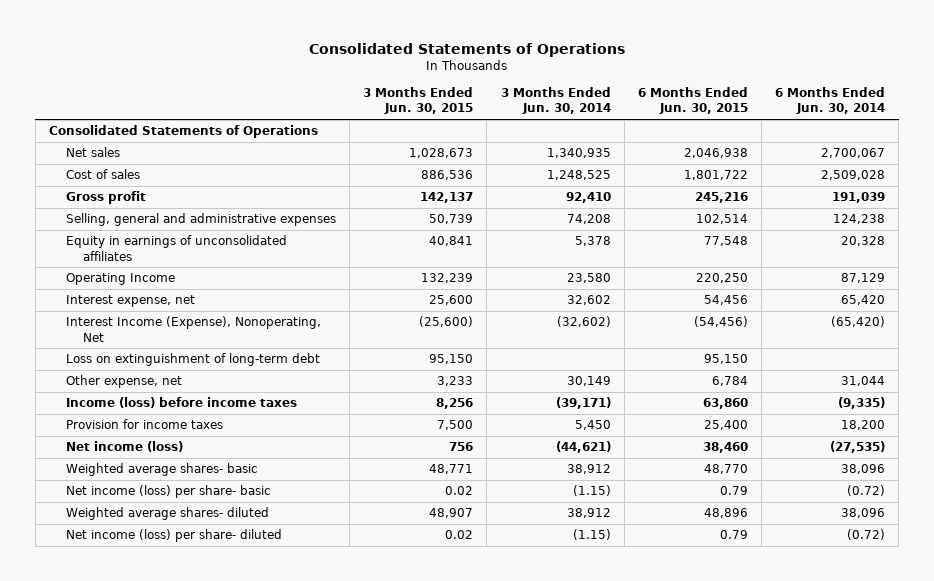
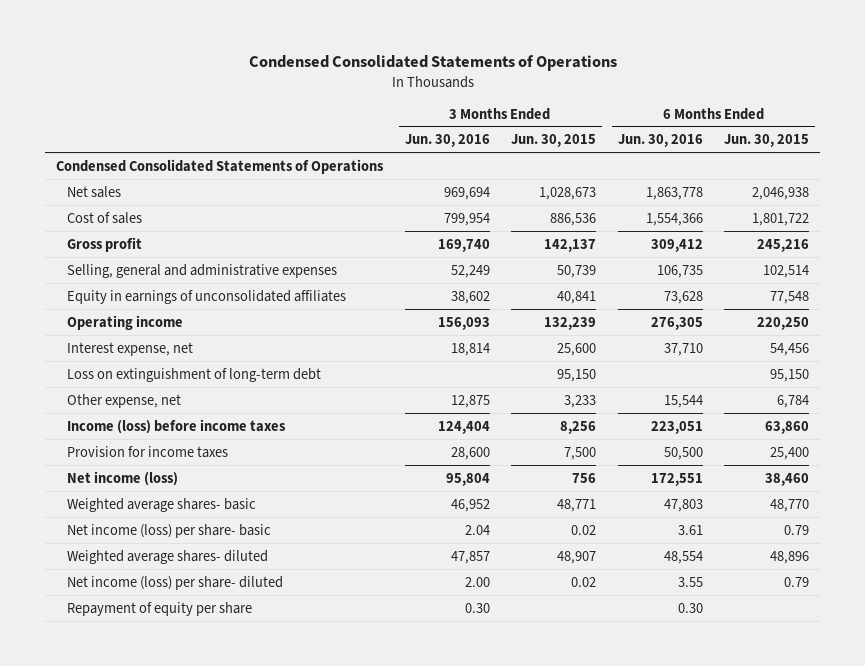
[308,42,625,57] Consolidated Statements of Operations -> [248,55,617,72] Condensed Consolidated Statements of Operations
[500,87,611,115] 3 Months Ended Jun. 30, 2014 -> none
[775,87,886,115] 6 Months Ended Jun. 30, 2014 -> none
none -> [404,134,490,148] Jun. 30, 2016
none -> [617,134,703,148] Jun. 30, 2016
[48,125,318,139] Consolidated Statements of Operations -> [55,158,384,174] Condensed Consolidated Statements of Operations
[66,273,176,286] Operating Income -> [66,314,183,330] Operating income
[66,316,322,342] Interest Income (Expense), Nonoperating, Net -> none
none -> [66,601,252,616] Repayment of equity per share

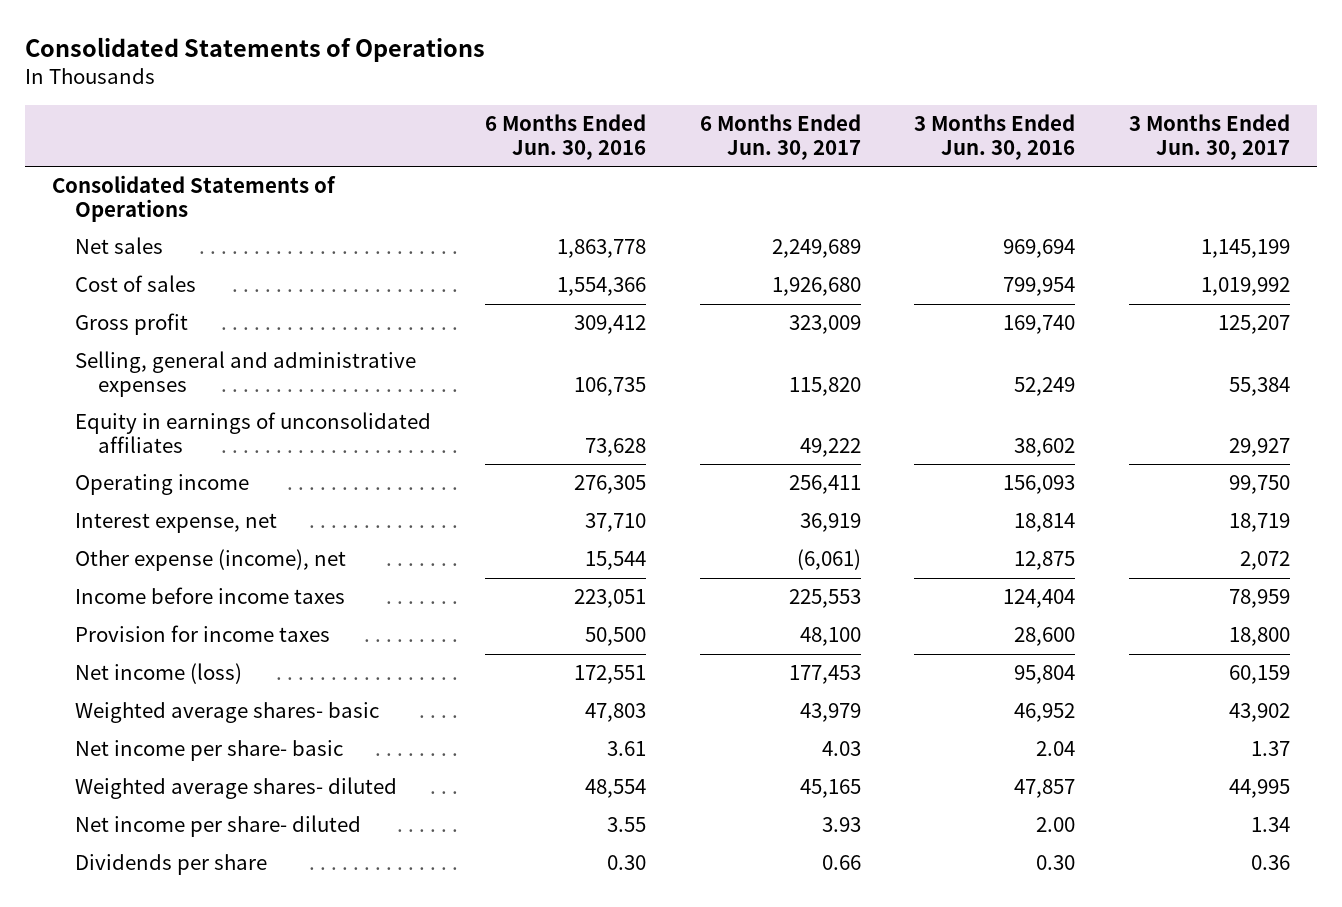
[248,55,617,72] Condensed Consolidated Statements of Operations -> [24,36,485,62] Consolidated Statements of Operations
[511,134,597,148] Jun. 30, 2015 -> none
[724,134,810,148] Jun. 30, 2015 -> none
none -> [699,113,861,160] 6 Months Ended Jun. 30, 2017
none -> [1129,113,1291,160] 3 Months Ended Jun. 30, 2017
[55,158,384,174] Condensed Consolidated Statements of Operations -> [51,175,336,222] Consolidated Statements of Operations
[66,367,321,382] Loss on extinguishment of long-term debt -> none
[66,393,181,408] Other expense, net -> [74,549,346,572] Other expense (income), net
[66,418,286,434] Income (loss) before income taxes -> [74,587,345,605] Income before income taxes
[66,523,271,538] Net income (loss) per share- basic -> [74,740,343,762] Net income per share- basic
[66,601,252,616] Repayment of equity per share -> none
[66,575,283,590] Net income (loss) per share- diluted -> [74,815,361,838] Net income per share- diluted
none -> [74,854,267,876] Dividends per share

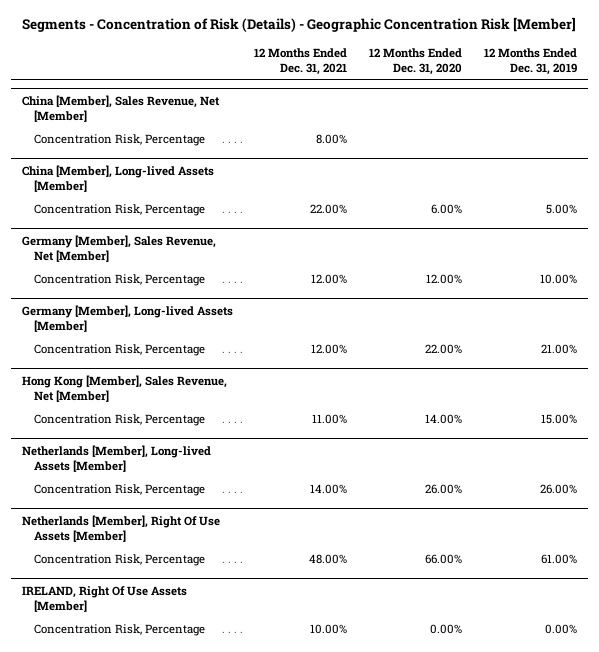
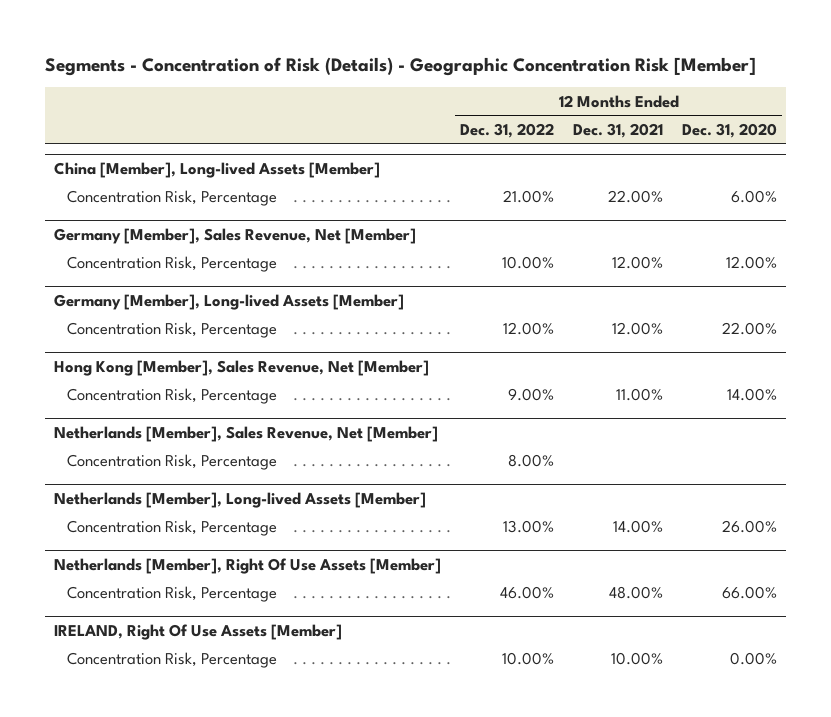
[484,47,578,75] 12 Months Ended Dec. 31, 2019 -> none
none -> [460,122,555,138] Dec. 31, 2022
[21,94,220,122] China [Member], Sales Revenue, Net [Member] -> none
[34,134,206,147] Concentration Risk, Percentage -> none
none -> [54,425,439,442] Netherlands [Member], Sales Revenue, Net [Member]
none -> [67,453,278,470] Concentration Risk, Percentage

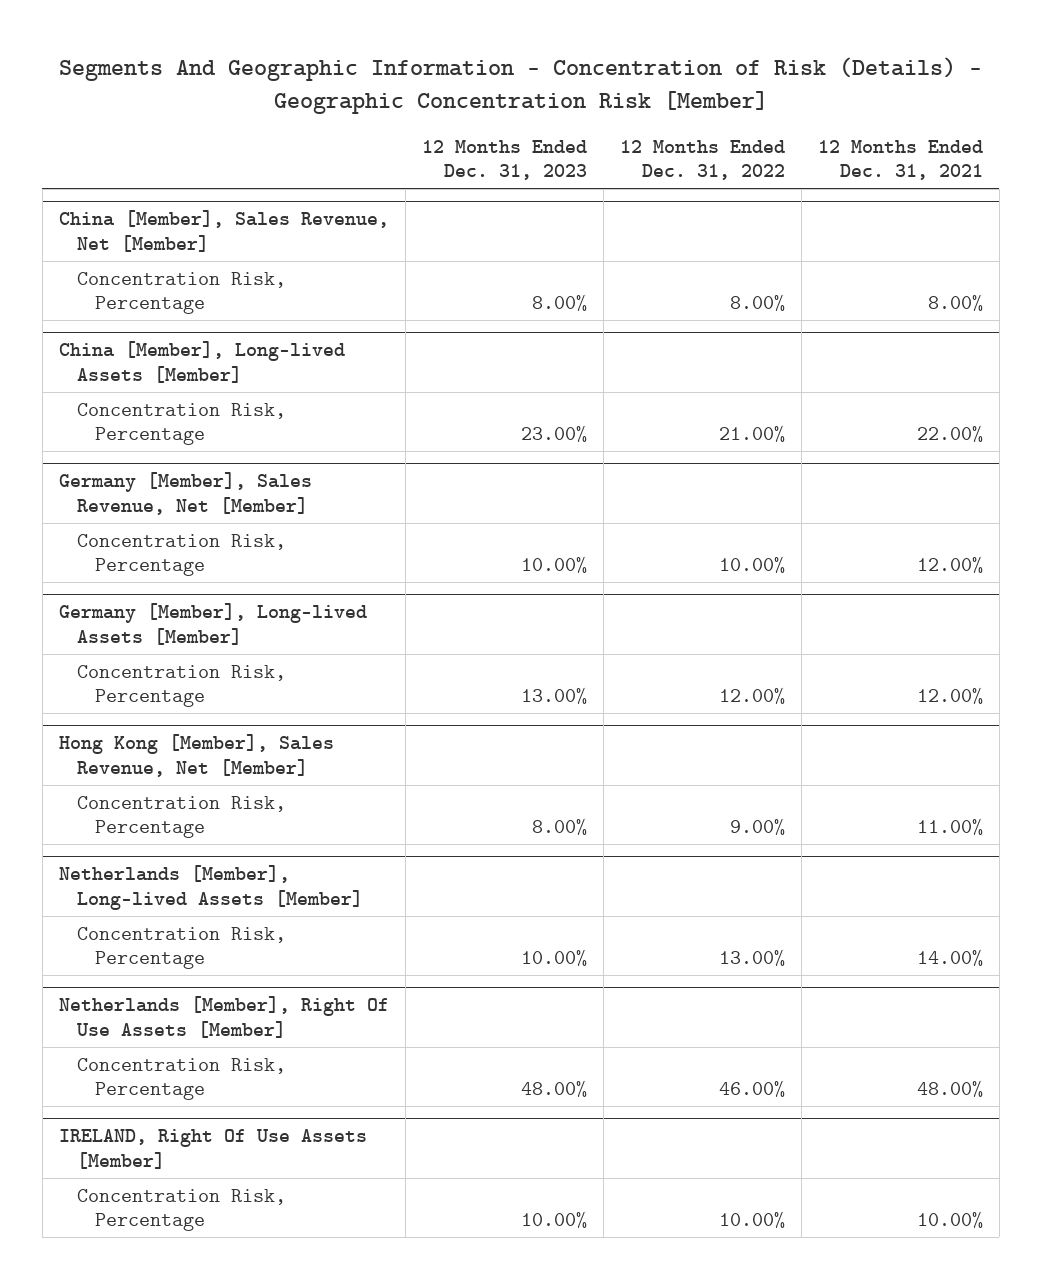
[44,56,756,76] Segments - Concentration of Risk (Details) - Geographic Concentration Risk [Member] -> [58,57,982,114] Segments And Geographic Information - Concentration of Risk (Details) - Geographic Concentration Risk [Member]
[681,122,777,138] Dec. 31, 2020 -> none
none -> [421,139,587,181] 12 Months Ended Dec. 31, 2023
none -> [58,210,389,252] China [Member], Sales Revenue, Net [Member]
none -> [77,271,287,315] Concentration Risk, Percentage
[54,425,439,442] Netherlands [Member], Sales Revenue, Net [Member] -> none
[67,453,278,470] Concentration Risk, Percentage -> none

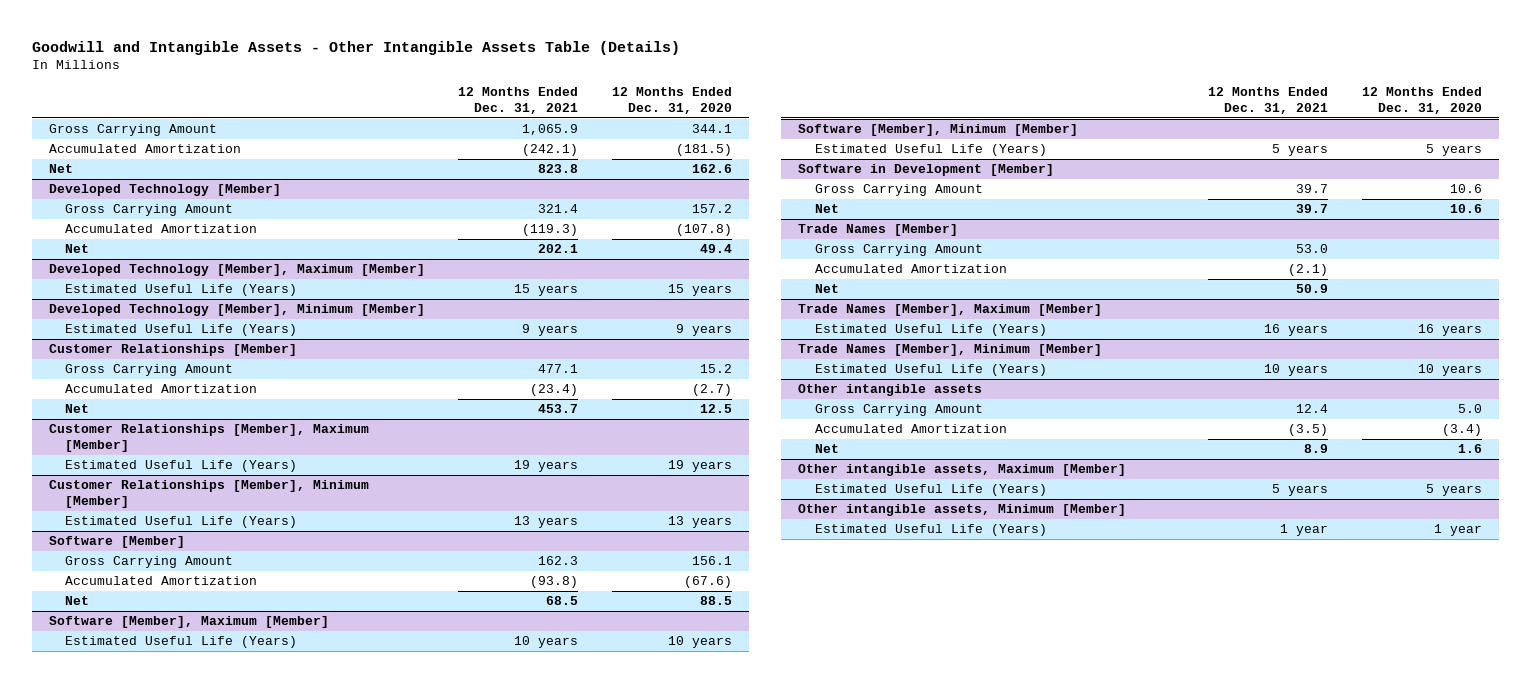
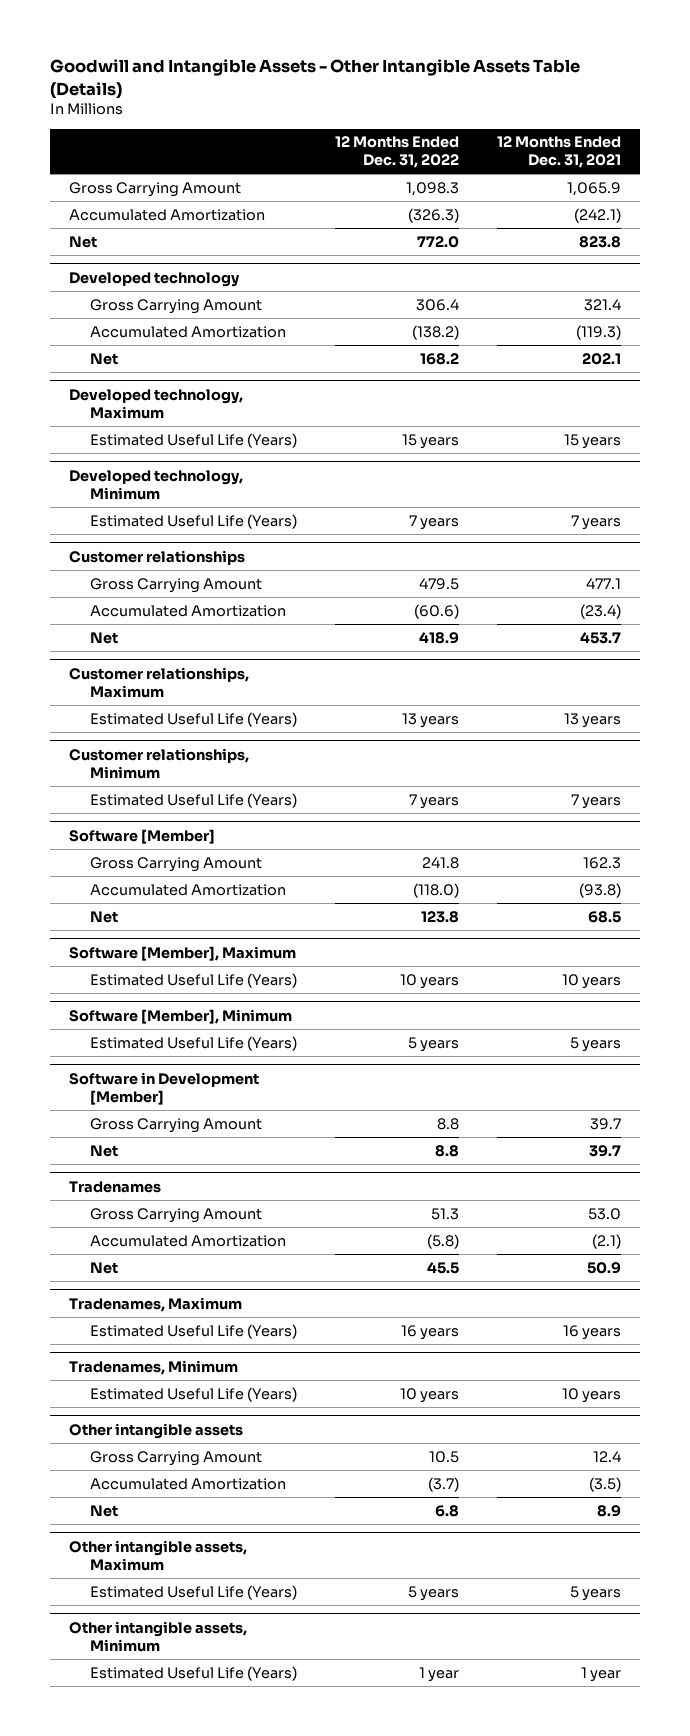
[612,87,733,114] 12 Months Ended Dec. 31, 2020 -> none
none -> [334,136,459,169] 12 Months Ended Dec. 31, 2022
[48,184,281,197] Developed Technology [Member] -> [68,271,240,287] Developed technology
[48,264,425,277] Developed Technology [Member], Maximum [Member] -> [68,388,243,419] Developed technology, Maximum
[48,304,425,317] Developed Technology [Member], Minimum [Member] -> [68,469,243,500] Developed technology, Minimum
[522,324,579,337] 9 years -> [570,514,621,530] 7 years
[48,344,297,357] Customer Relationships [Member] -> [68,549,245,565] Customer relationships
[65,460,298,473] Estimated Useful Life (Years) -> none
[48,480,369,509] Customer Relationships [Member], Minimum [Member] -> none
[48,424,369,453] Customer Relationships [Member], Maximum [Member] -> [68,666,249,698] Customer relationships, Maximum
none -> [68,747,249,779] Customer relationships, Minimum
none -> [89,792,297,808] Estimated Useful Life (Years)
[48,616,329,629] Software [Member], Maximum [Member] -> [68,945,296,961] Software [Member], Maximum
[798,124,1079,137] Software [Member], Minimum [Member] -> [68,1008,292,1024] Software [Member], Minimum
[798,224,959,237] Trade Names [Member] -> [68,1180,161,1193] Tradenames
[798,304,1103,317] Trade Names [Member], Maximum [Member] -> none
none -> [68,1296,242,1312] Tradenames, Maximum
[798,344,1103,357] Trade Names [Member], Minimum [Member] -> none
none -> [68,1359,238,1375] Tradenames, Minimum
[798,464,1127,477] Other intangible assets, Maximum [Member] -> [68,1539,247,1571] Other intangible assets, Maximum
[798,504,1127,517] Other intangible assets, Minimum [Member] -> [68,1620,247,1652] Other intangible assets, Minimum

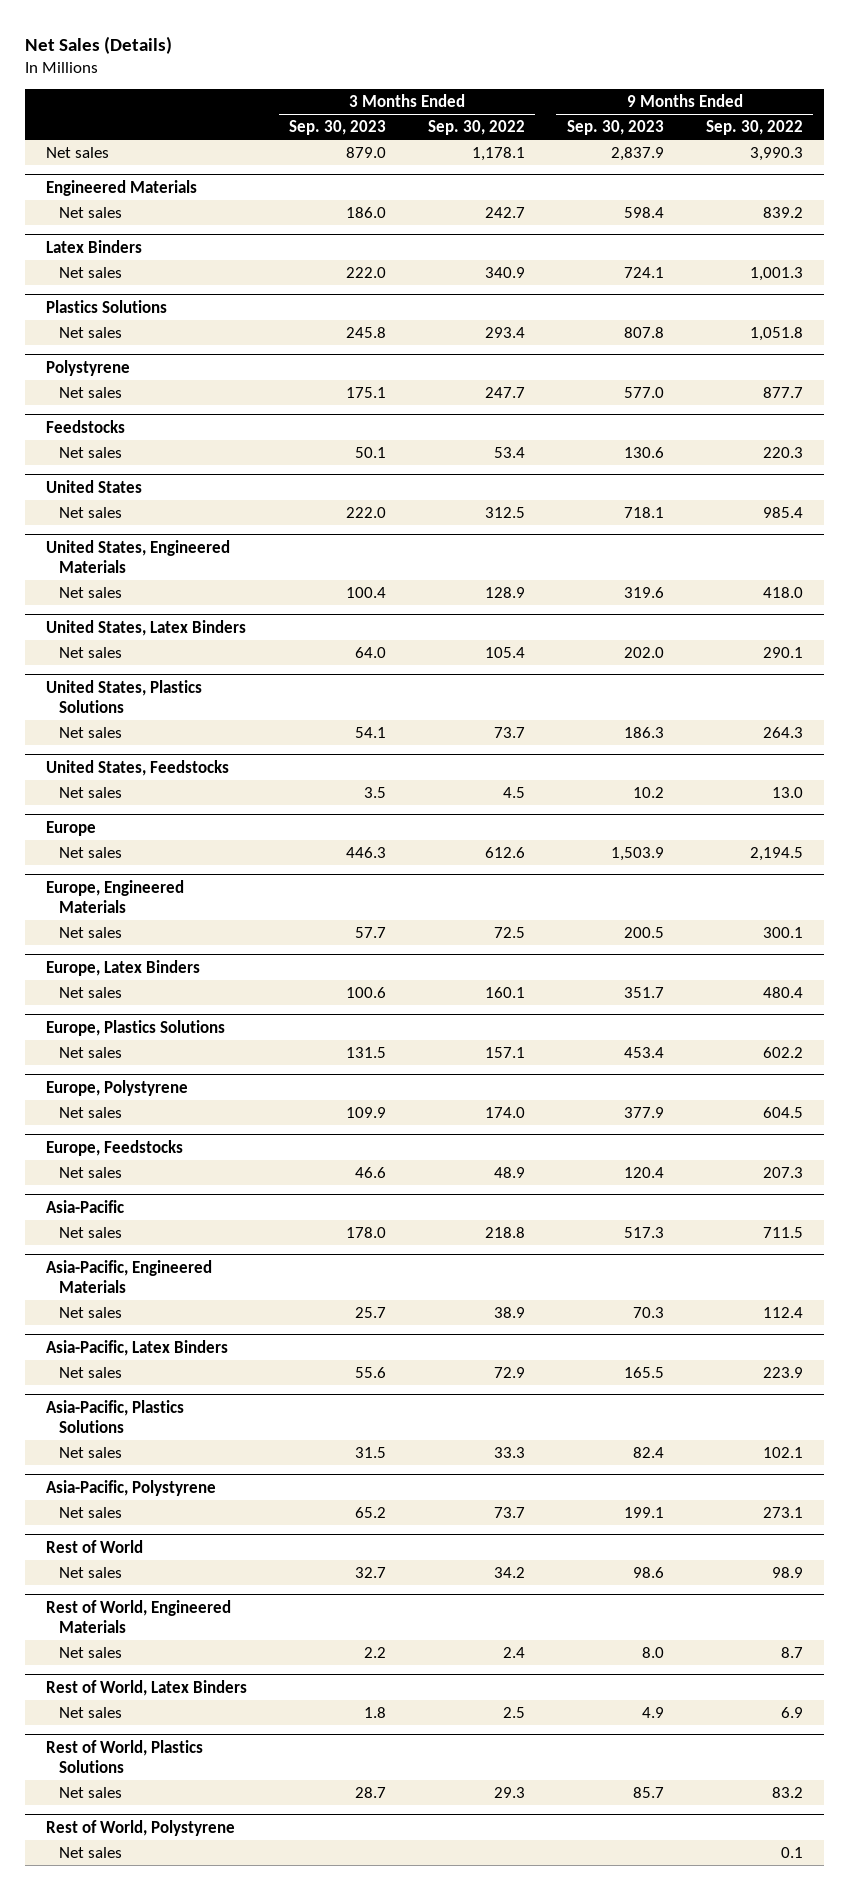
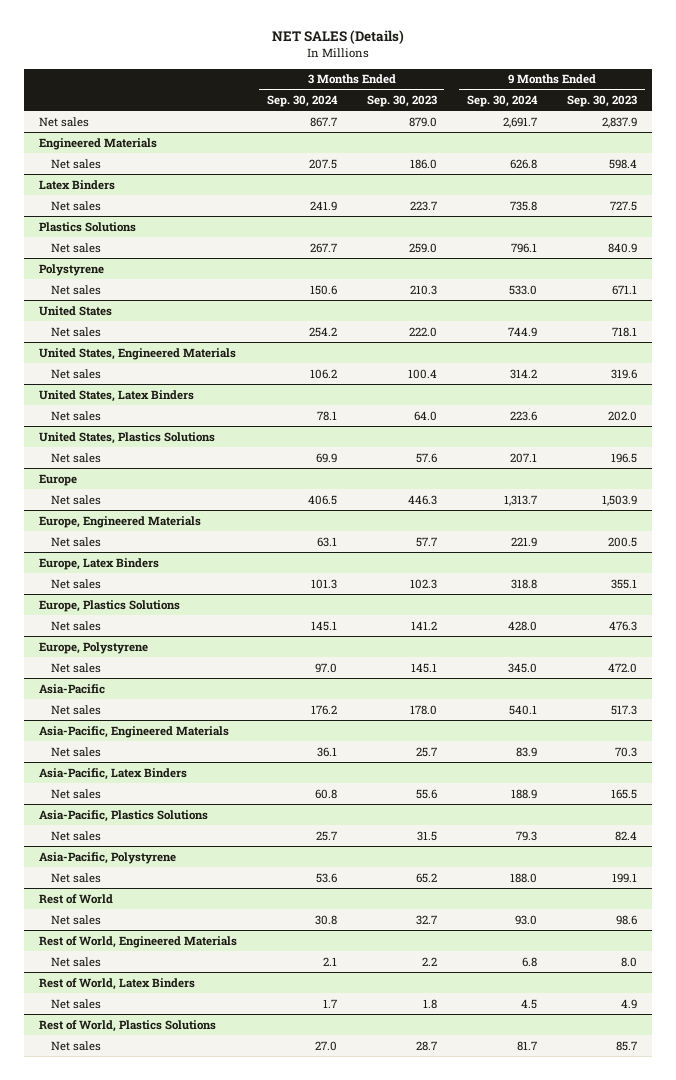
[25,35,173,54] Net Sales (Details) -> [271,30,404,45] NET SALES (Details)
[427,120,525,136] Sep. 30, 2022 -> none
[705,120,803,136] Sep. 30, 2022 -> none
none -> [266,94,338,107] Sep. 30, 2024
none -> [466,94,538,107] Sep. 30, 2024
[346,266,387,278] 222.0 -> [409,200,437,211] 223.7
[623,266,664,278] 724.1 -> [610,200,638,211] 727.5
[346,326,387,338] 245.8 -> [408,242,437,253] 259.0
[623,326,664,338] 807.8 -> [608,242,638,253] 840.9
[46,419,126,433] Feedstocks -> none
[59,446,123,458] Net sales -> none
[346,386,387,398] 175.1 -> [409,284,437,295] 210.3
[623,386,664,398] 577.0 -> [612,284,638,295] 671.1
[46,759,230,776] United States, Feedstocks -> none
[59,786,123,798] Net sales -> none
[355,726,387,738] 54.1 -> [415,452,437,463] 57.6
[623,726,664,738] 186.3 -> [611,452,638,463] 196.5
[346,986,387,998] 100.6 -> [409,578,437,589] 102.3
[623,986,664,998] 351.7 -> [611,578,638,589] 355.1
[346,1046,387,1058] 131.5 -> [410,620,437,630] 141.2
[623,1046,664,1058] 453.4 -> [609,620,638,631] 476.3
[46,1139,184,1156] Europe, Feedstocks -> none
[59,1166,123,1178] Net sales -> none
[346,1106,387,1118] 109.9 -> [410,662,437,673] 145.1
[623,1106,664,1118] 377.9 -> [608,662,638,673] 472.0
[46,1819,236,1836] Rest of World, Polystyrene -> none
[59,1846,123,1858] Net sales -> none

